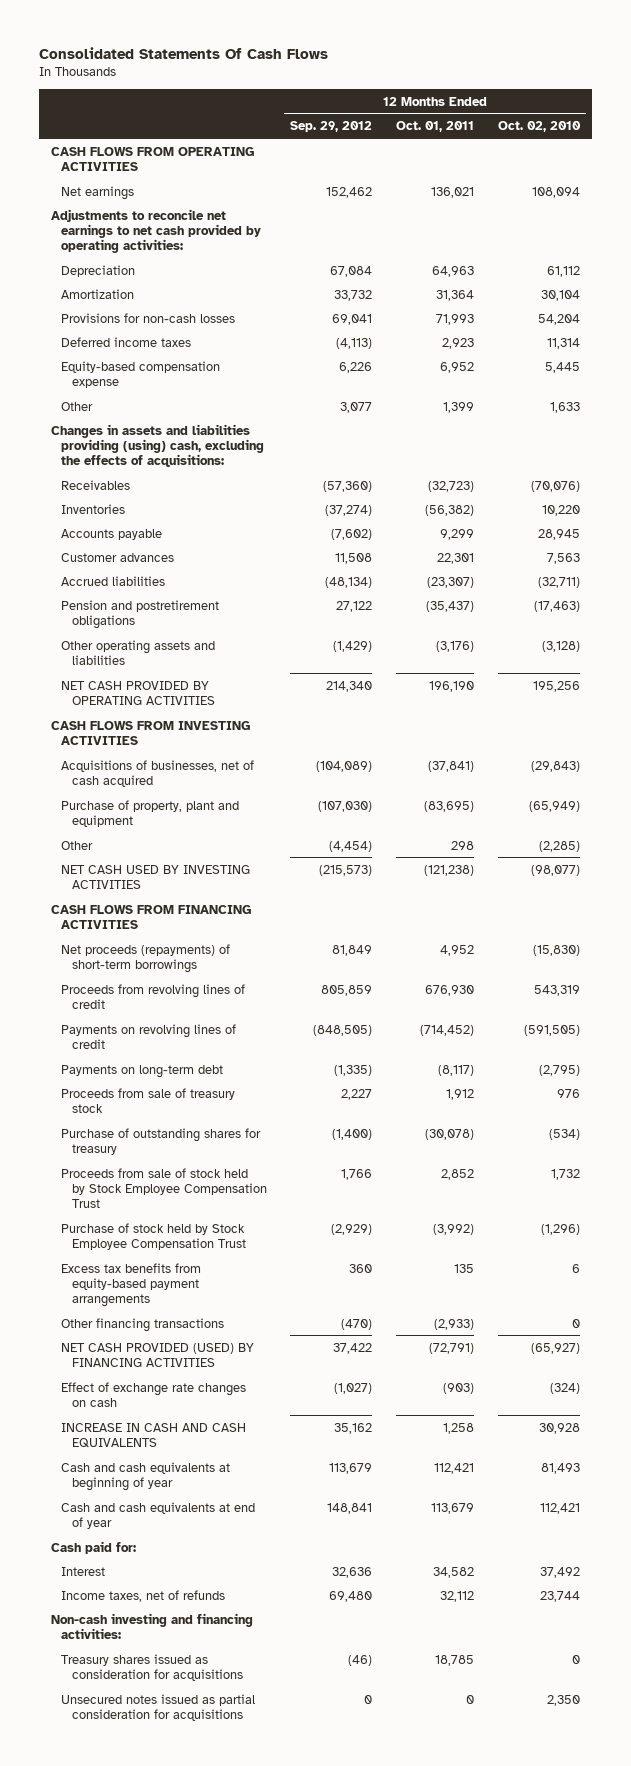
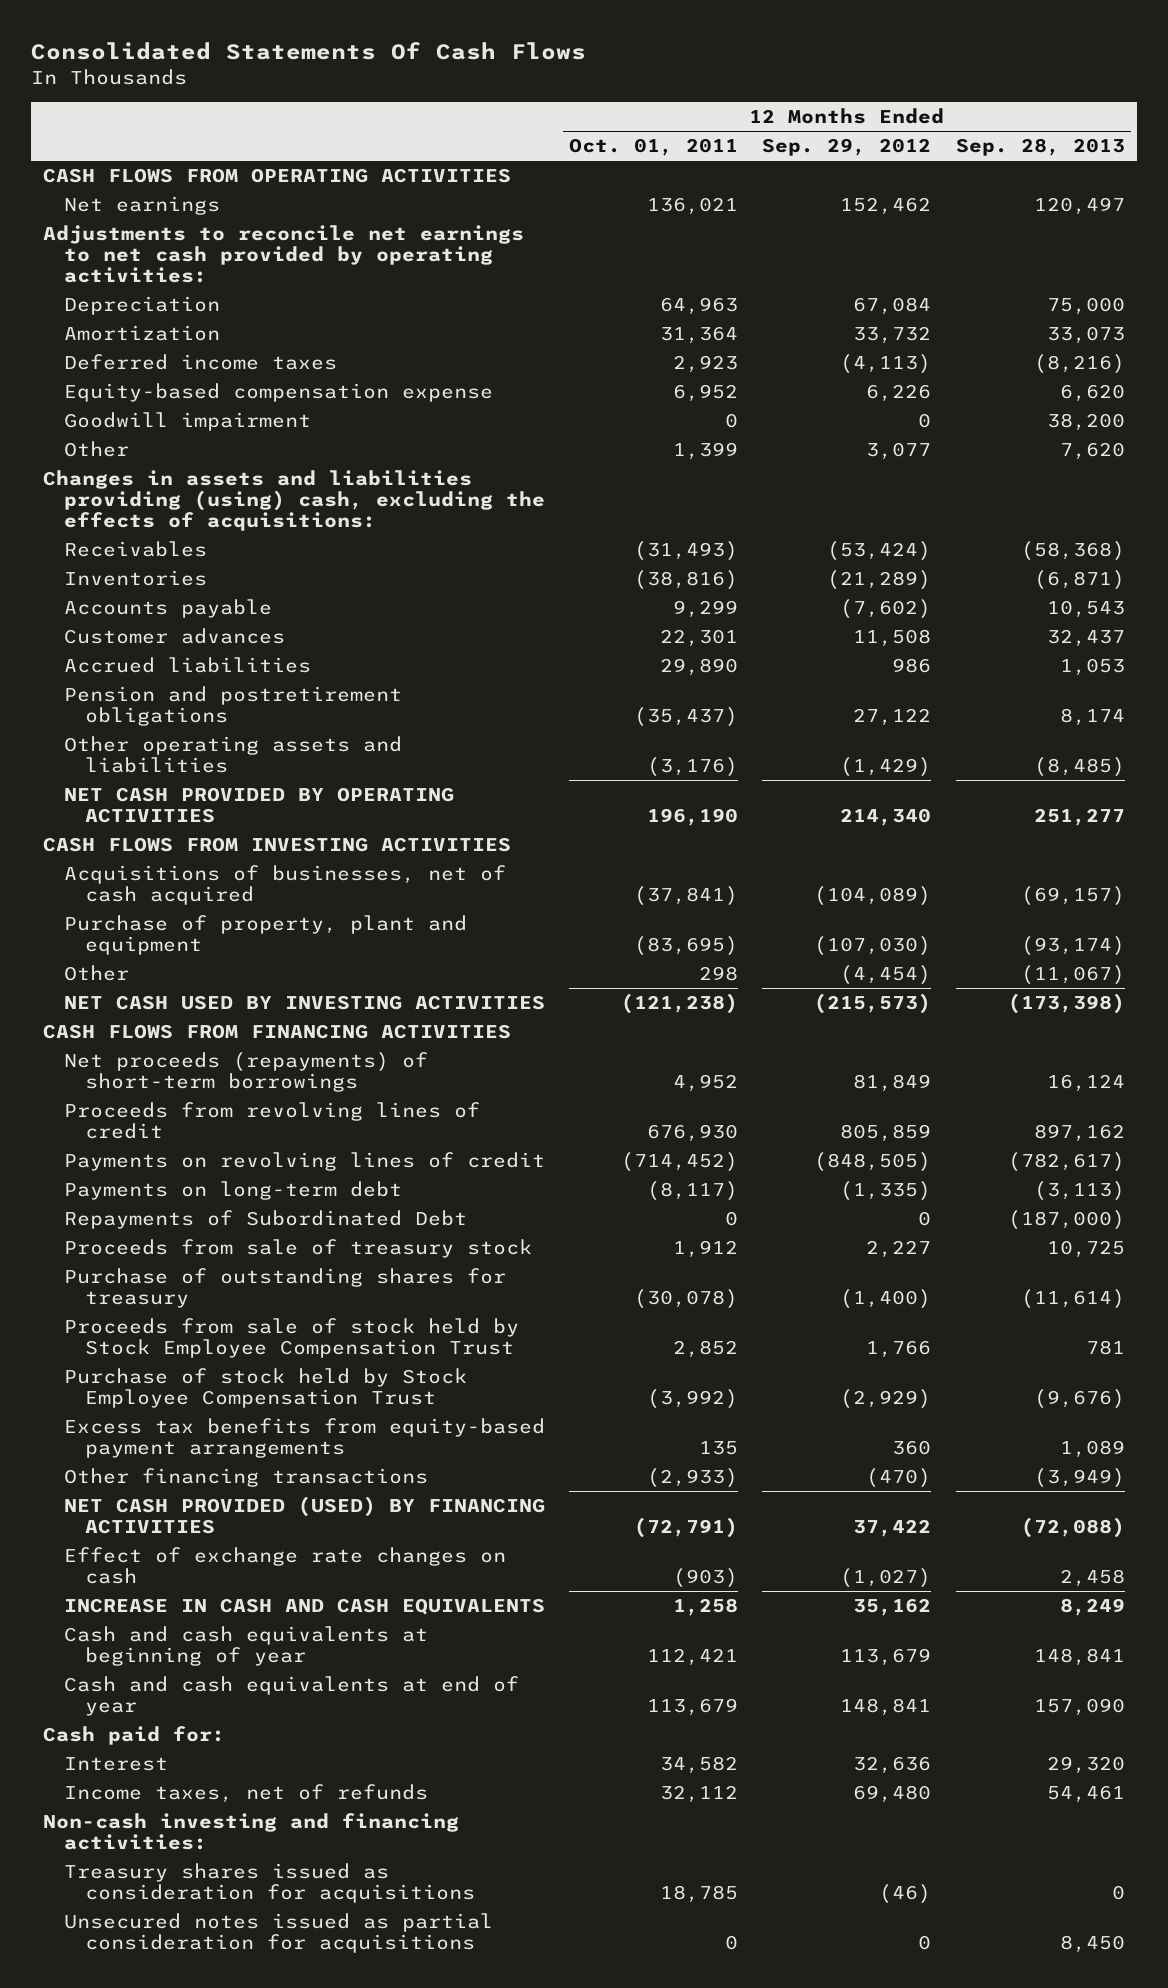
[498,121,582,133] Oct. 02, 2010 -> none
none -> [955,138,1125,157] Sep. 28, 2013
[61,312,236,323] Provisions for non-cash losses -> none
none -> [63,411,311,431] Goodwill impairment
[323,480,373,492] (57,360) -> [827,540,932,561] (53,424)
[428,480,475,492] (32,723) -> [634,540,739,561] (31,493)
[325,504,373,516] (37,274) -> [827,569,932,590] (21,289)
[425,504,475,516] (56,382) -> [634,569,739,590] (38,816)
[325,576,373,588] (48,134) -> [892,657,932,673] 986
[427,576,475,588] (23,307) -> [660,657,739,676] 29,890
none -> [63,1209,467,1229] Repayments of Subordinated Debt

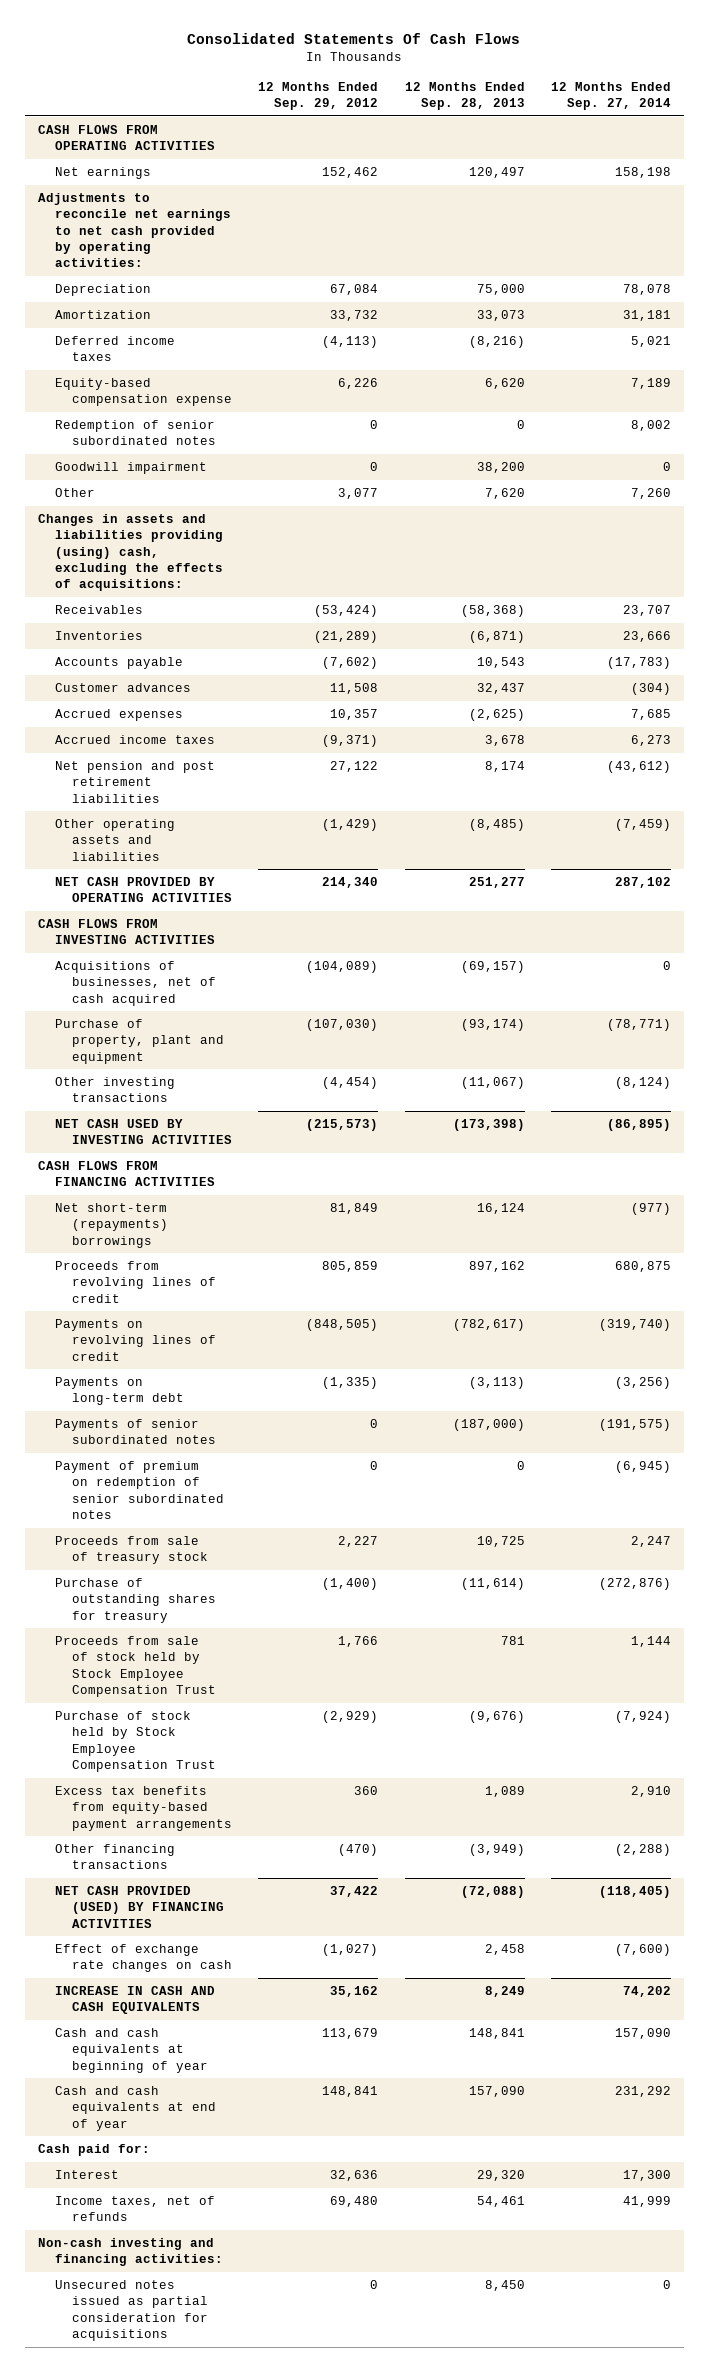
[569,138,739,157] Oct. 01, 2011 -> none
none -> [551,81,672,111] 12 Months Ended Sep. 27, 2014
none -> [54,420,217,446] Redemption of senior subordinated notes
[63,656,311,673] Accrued liabilities -> [54,709,183,722] Accrued expenses
[892,657,932,673] 986 -> [330,709,379,721] 10,357
[1059,657,1125,676] 1,053 -> [468,709,525,722] (2,625)
none -> [54,735,215,745] Accrued income taxes
[63,685,402,727] Pension and postretirement obligations -> [54,761,215,803] Net pension and post retirement liabilities
[63,964,129,981] Other -> [54,1077,175,1103] Other investing transactions
[63,1051,428,1093] Net proceeds (repayments) of short-term borrowings -> [54,1203,169,1248] Net short-term (repayments) borrowings
[63,1209,467,1229] Repayments of Subordinated Debt -> [54,1419,217,1445] Payments of senior subordinated notes
none -> [54,1461,225,1519] Payment of premium on redemption of senior subordinated notes
[63,1862,476,1904] Treasury shares issued as consideration for acquisitions -> none

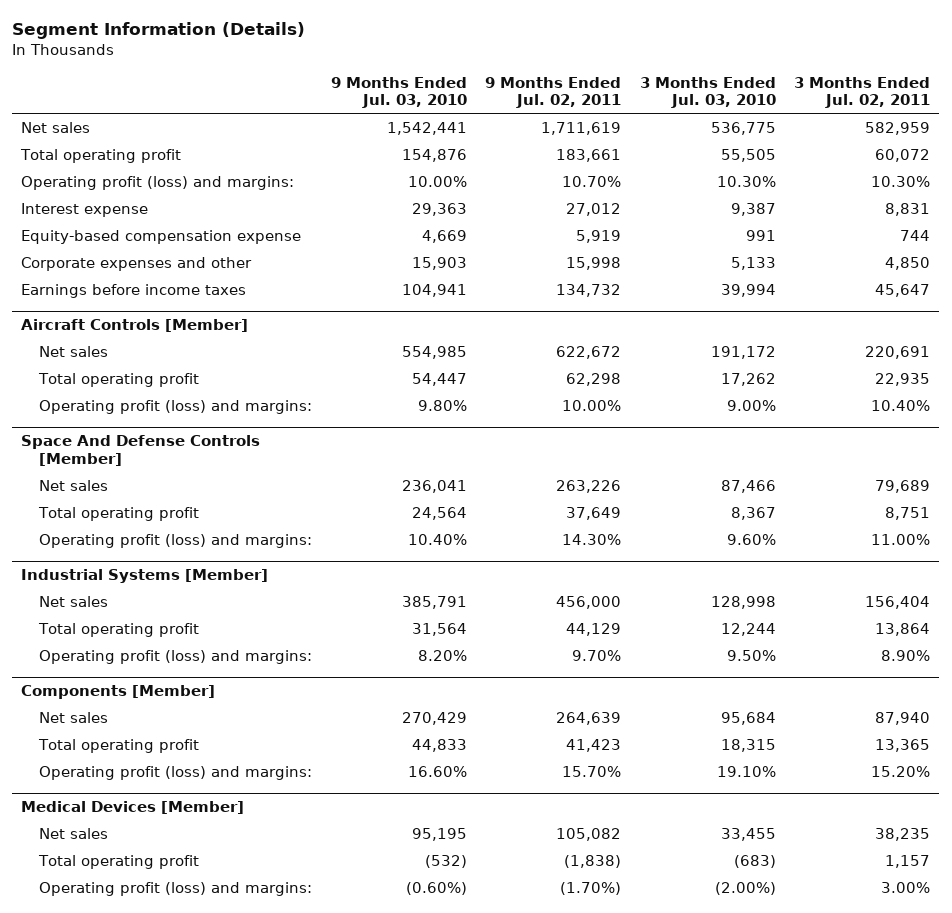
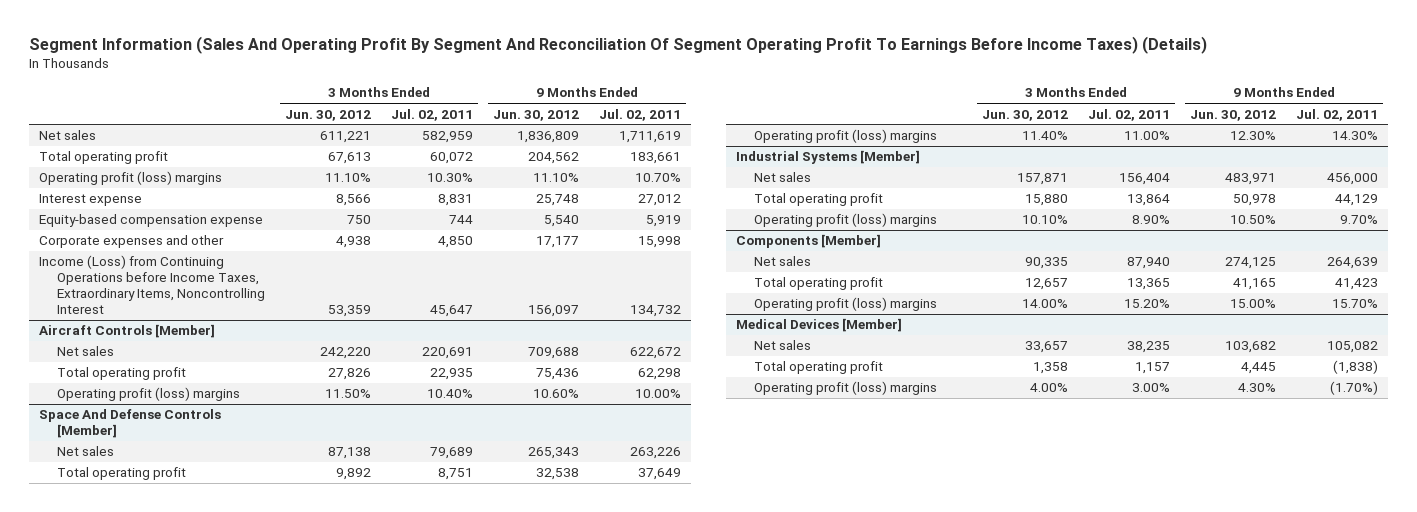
[12,21,306,39] Segment Information (Details) -> [28,35,1207,54] Segment Information (Sales And Operating Profit By Segment And Reconciliation Of Segment Operating Profit To Earnings Before Income Taxes) (Details)
[330,76,467,109] 9 Months Ended Jul. 03, 2010 -> none
[639,76,776,109] 3 Months Ended Jul. 03, 2010 -> none
none -> [284,109,371,121] Jun. 30, 2012
none -> [493,109,580,121] Jun. 30, 2012
[21,175,295,190] Operating profit (loss) and margins: -> [38,171,222,186] Operating profit (loss) margins
[21,283,247,298] Earnings before income taxes -> [38,255,265,315] Income (Loss) from Continuing Operations before Income Taxes, Extraordinary Items, Noncontrolling Interest
[39,399,313,414] Operating profit (loss) and margins: -> [56,387,240,402] Operating profit (loss) margins
[39,533,313,548] Operating profit (loss) and margins: -> [753,129,937,144] Operating profit (loss) margins
[39,649,313,664] Operating profit (loss) and margins: -> [753,213,937,228] Operating profit (loss) margins
[39,765,313,780] Operating profit (loss) and margins: -> [753,297,937,312] Operating profit (loss) margins
[39,881,313,896] Operating profit (loss) and margins: -> [753,381,937,396] Operating profit (loss) margins

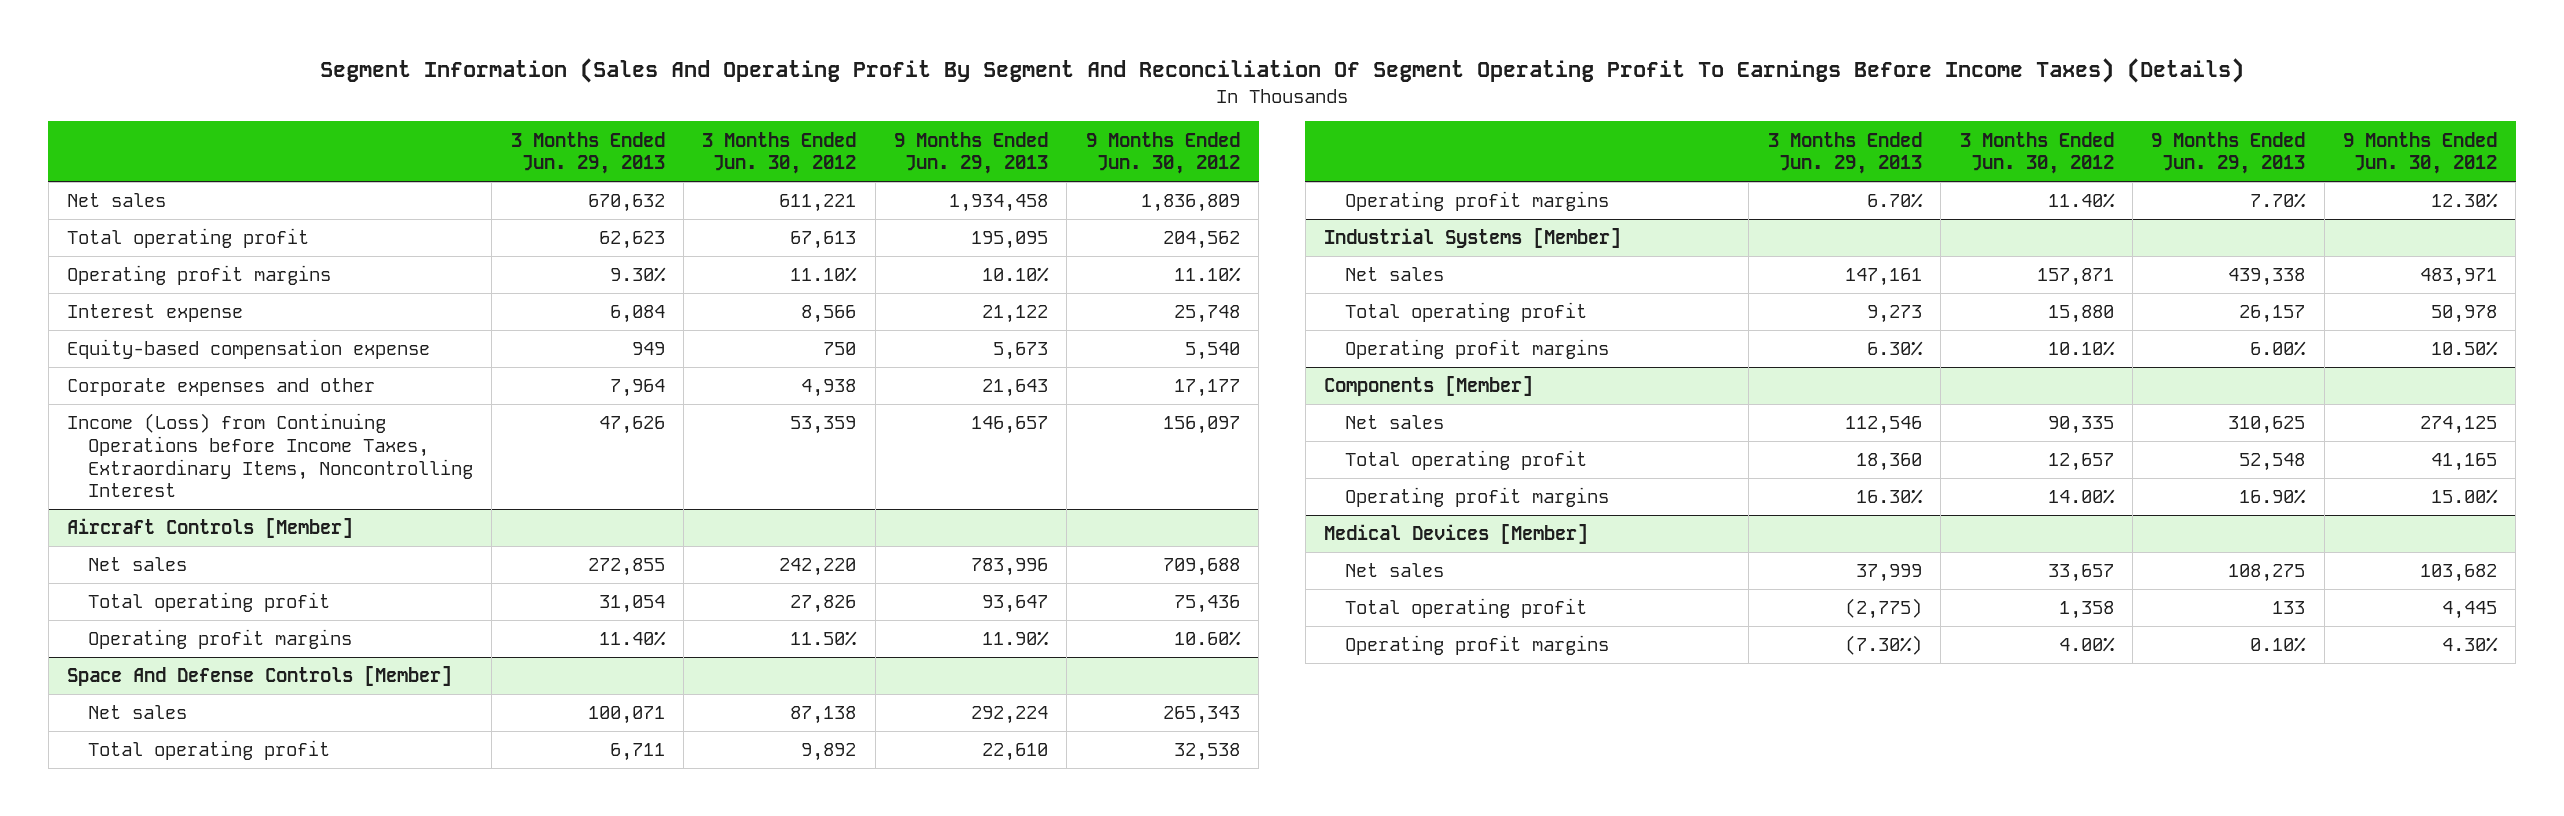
[391,108,474,121] Jul. 02, 2011 -> none
[599,108,682,121] Jul. 02, 2011 -> none
none -> [510,131,665,175] 3 Months Ended Jun. 29, 2013
none -> [893,131,1048,175] 9 Months Ended Jun. 29, 2013
[38,171,222,186] Operating profit (loss) margins -> [67,265,332,286] Operating profit margins
[56,387,240,402] Operating profit (loss) margins -> [87,629,352,650] Operating profit margins
[753,129,937,144] Operating profit (loss) margins -> [1345,191,1610,212] Operating profit margins
[753,213,937,228] Operating profit (loss) margins -> [1345,339,1610,360] Operating profit margins
[753,297,937,312] Operating profit (loss) margins -> [1345,487,1610,508] Operating profit margins
[753,381,937,396] Operating profit (loss) margins -> [1345,635,1610,656] Operating profit margins

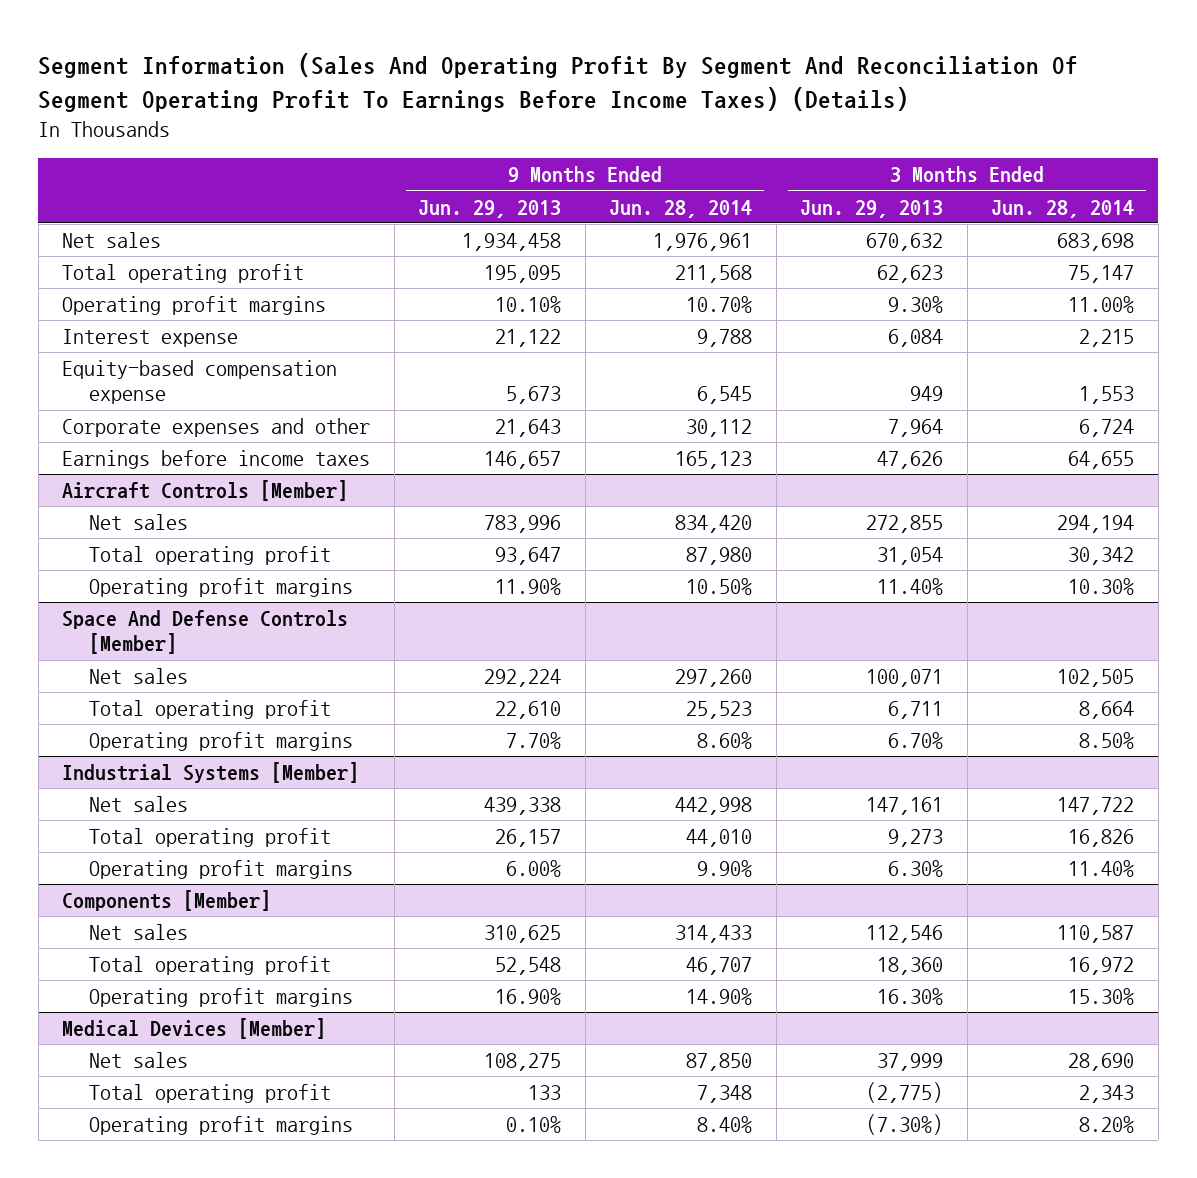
[702,131,857,175] 3 Months Ended Jun. 30, 2012 -> none
[1085,131,1240,175] 9 Months Ended Jun. 30, 2012 -> none
none -> [609,199,753,218] Jun. 28, 2014
none -> [991,199,1135,218] Jun. 28, 2014
[67,413,473,498] Income (Loss) from Continuing Operations before Income Taxes, Extraordinary Items, Noncontrolling Interest -> [62,450,371,470] Earnings before income taxes

